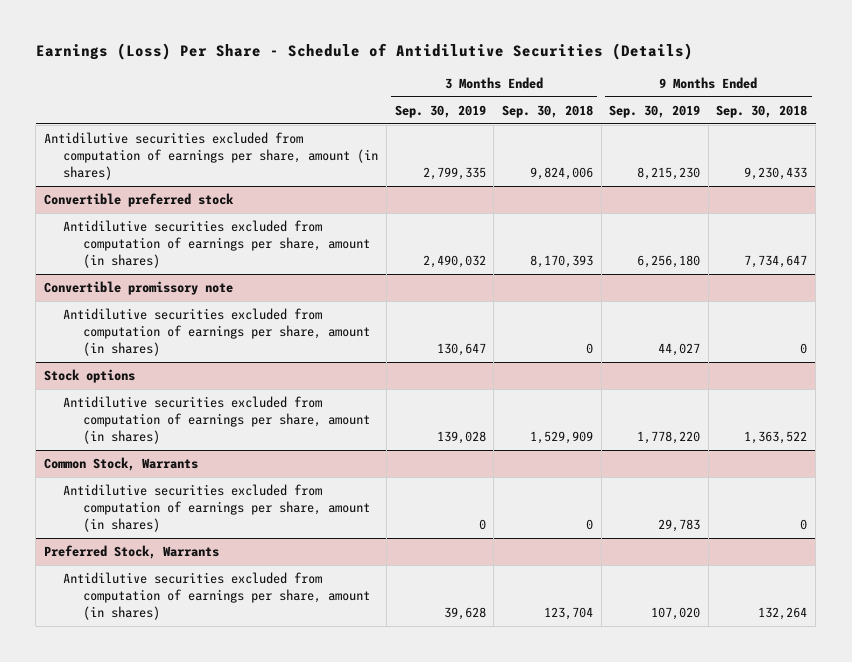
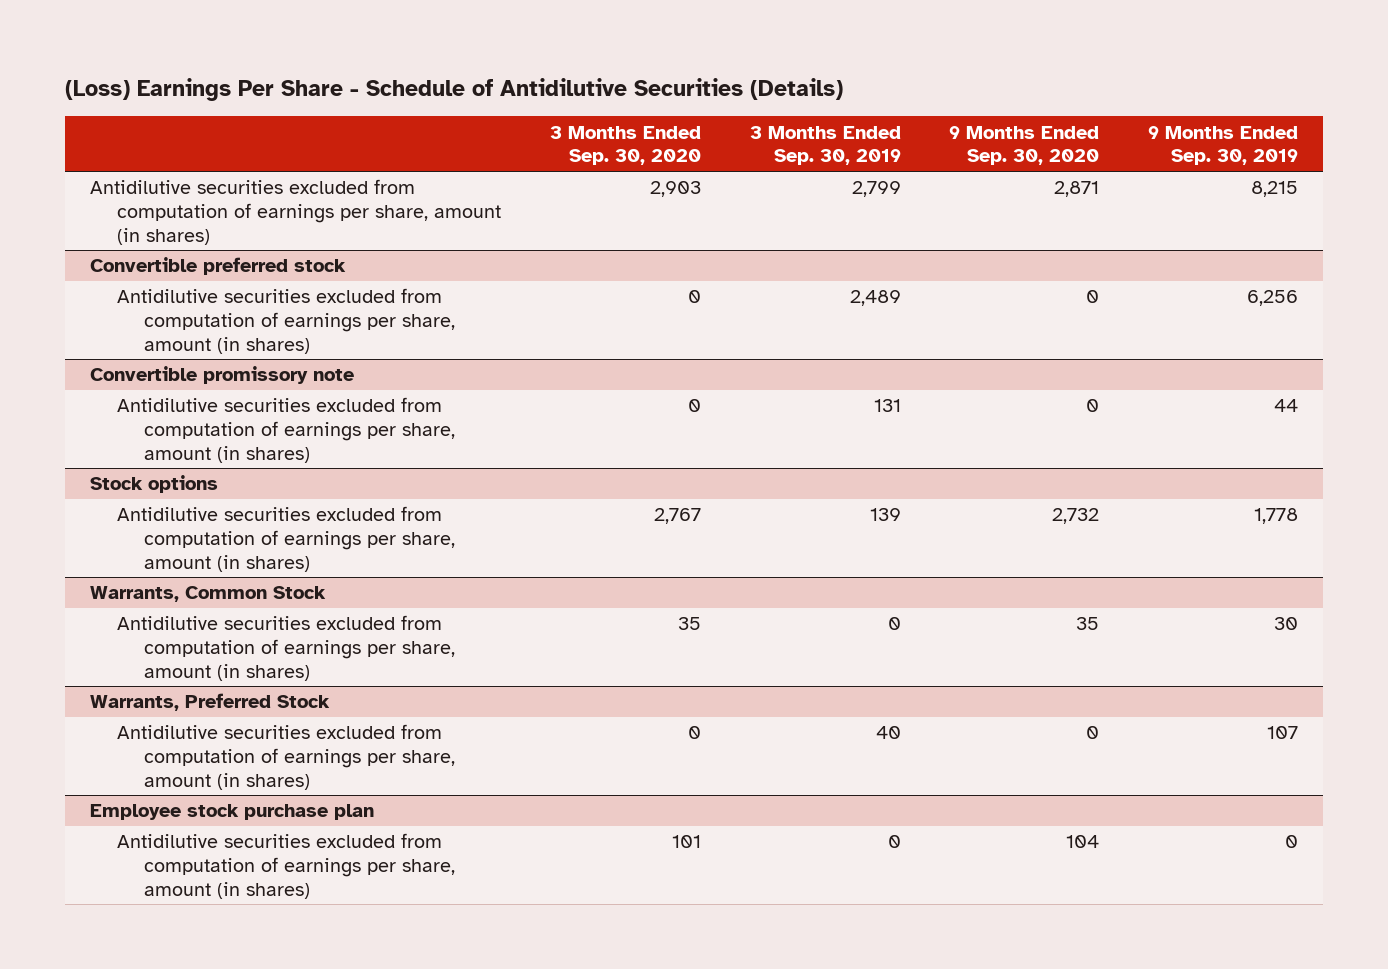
[35,43,693,61] Earnings (Loss) Per Share - Schedule of Antidilutive Securities (Details) -> [65,78,844,102] (Loss) Earnings Per Share - Schedule of Antidilutive Securities (Details)
[501,104,593,118] Sep. 30, 2018 -> none
[716,104,808,118] Sep. 30, 2018 -> none
none -> [549,125,701,166] 3 Months Ended Sep. 30, 2020
none -> [949,125,1100,166] 9 Months Ended Sep. 30, 2020
[422,166,486,180] 2,799,335 -> [851,181,901,198] 2,799
[637,166,701,180] 8,215,230 -> [1251,181,1299,198] 8,215
[422,254,486,268] 2,490,032 -> [849,290,901,307] 2,489
[637,254,701,268] 6,256,180 -> [1247,290,1299,307] 6,256
[436,342,486,356] 130,647 -> [873,399,901,413] 131
[658,342,701,356] 44,027 -> [1274,399,1299,413] 44
[436,430,486,444] 139,028 -> [869,508,901,522] 139
[637,430,701,444] 1,778,220 -> [1254,508,1299,525] 1,778
[44,457,199,472] Common Stock, Warrants -> [89,586,326,603] Warrants, Common Stock
[658,518,701,532] 29,783 -> [1274,617,1299,631] 30
[44,545,220,560] Preferred Stock, Warrants -> [89,693,330,712] Warrants, Preferred Stock
[443,606,486,620] 39,628 -> [875,726,901,740] 40
[651,606,701,620] 107,020 -> [1267,726,1299,740] 107
none -> [89,804,374,821] Employee stock purchase plan
none -> [116,833,455,899] Antidilutive securities excluded from computation of earnings per share, amount (in shares)

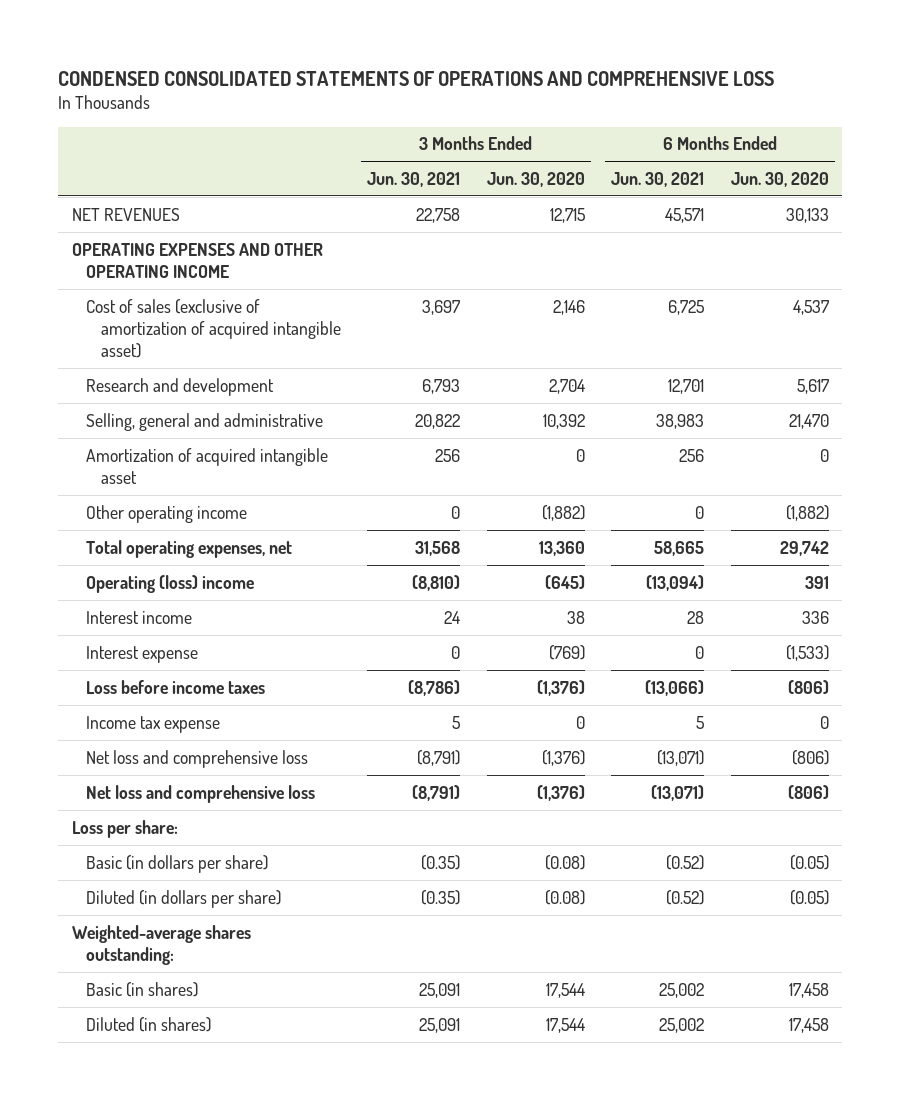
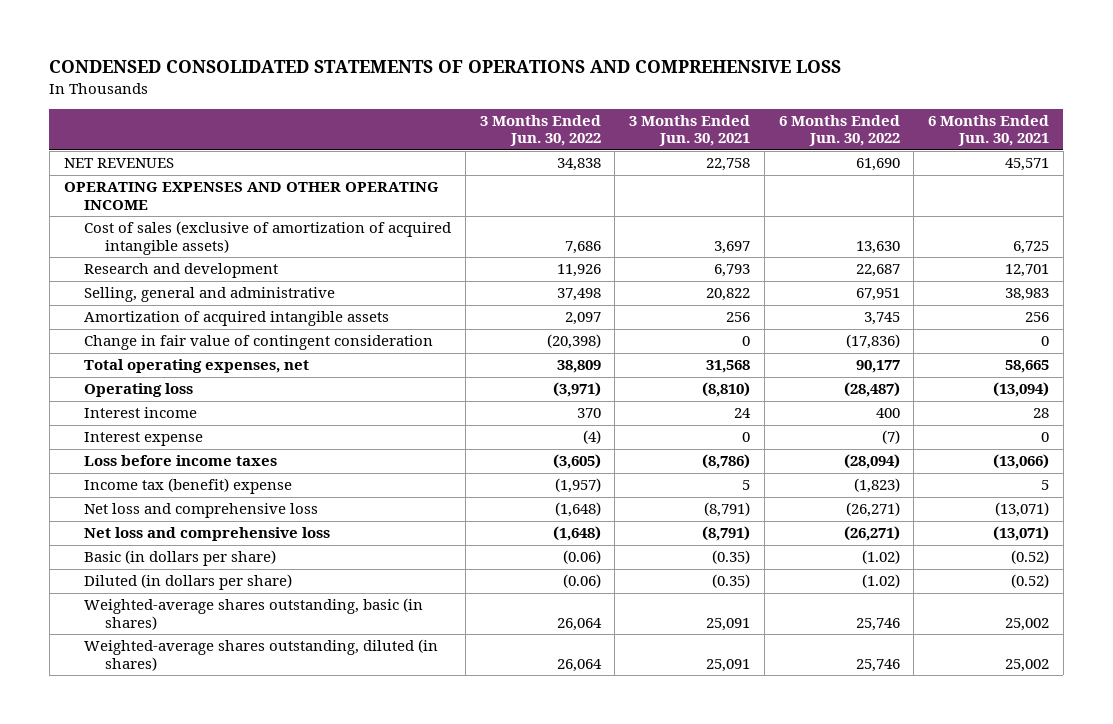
[486,172,585,188] Jun. 30, 2020 -> none
[730,172,829,188] Jun. 30, 2020 -> none
none -> [479,114,601,147] 3 Months Ended Jun. 30, 2022
none -> [778,114,900,147] 6 Months Ended Jun. 30, 2022
[86,298,341,359] Cost of sales (exclusive of amortization of acquired intangible asset) -> [84,221,452,255] Cost of sales (exclusive of amortization of acquired intangible assets)
[86,504,248,523] Other operating income -> none
[86,447,329,485] Amortization of acquired intangible asset -> [84,311,390,327] Amortization of acquired intangible assets
none -> [84,335,434,351] Change in fair value of contingent consideration
[86,574,255,593] Operating (loss) income -> [84,383,194,398] Operating loss
[86,715,221,733] Income tax expense -> [84,478,293,495] Income tax (benefit) expense
[71,819,178,838] Loss per share: -> none
[71,924,251,966] Weighted-average shares outstanding: -> none
[86,981,199,997] Basic (in shares) -> [84,598,424,630] Weighted-average shares outstanding, basic (in shares)
[86,1016,212,1032] Diluted (in shares) -> [84,639,439,671] Weighted-average shares outstanding, diluted (in shares)

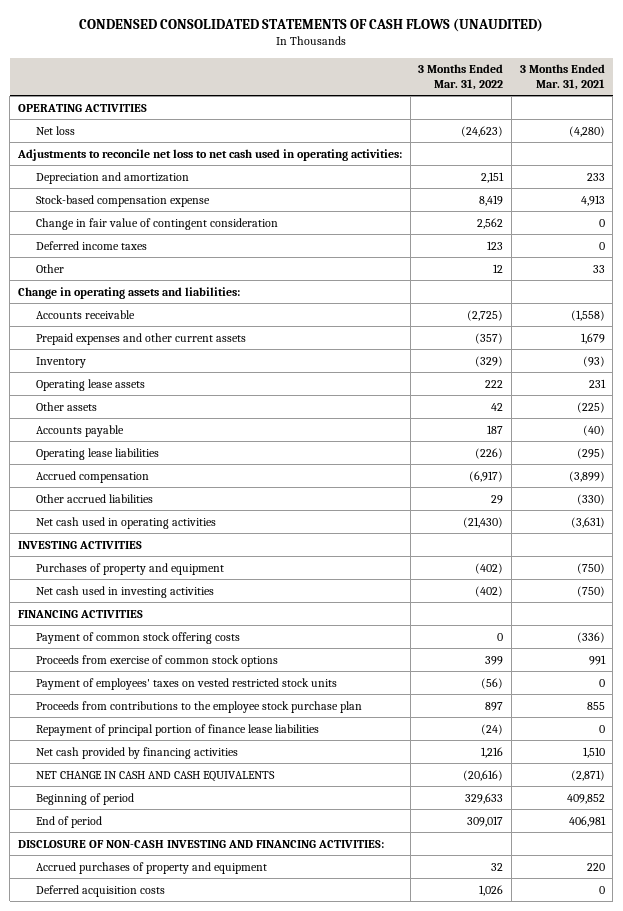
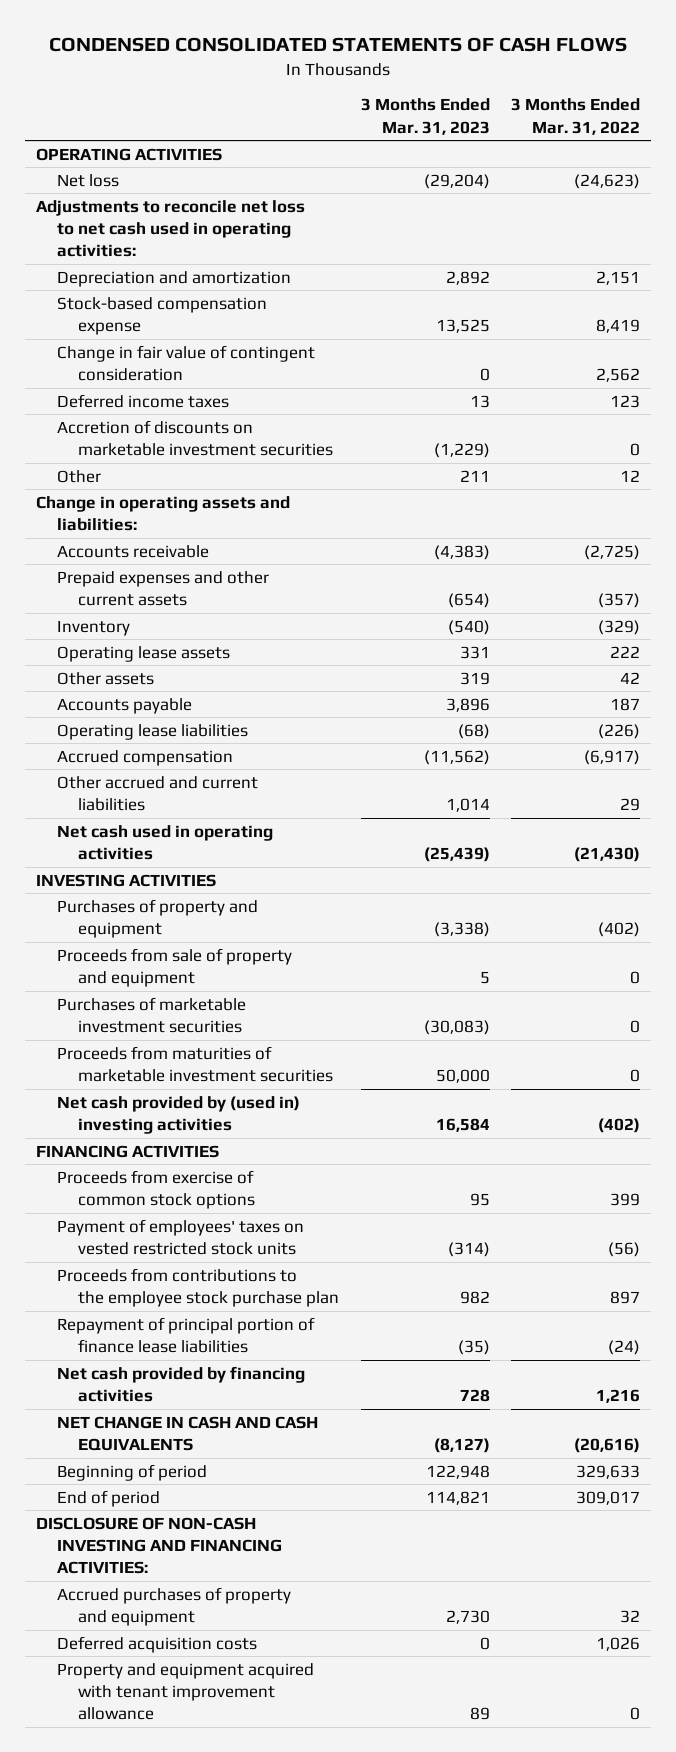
[79,17,544,32] CONDENSED CONSOLIDATED STATEMENTS OF CASH FLOWS (UNAUDITED) -> [49,37,628,53] CONDENSED CONSOLIDATED STATEMENTS OF CASH FLOWS
[519,64,605,90] 3 Months Ended Mar. 31, 2021 -> none
none -> [360,98,490,135] 3 Months Ended Mar. 31, 2023
none -> [56,419,333,457] Accretion of discounts on marketable investment securities
[35,493,153,503] Other accrued liabilities -> [56,775,258,812] Other accrued and current liabilities
none -> [56,947,292,988] Proceeds from sale of property and equipment
none -> [56,996,246,1034] Purchases of marketable investment securities
none -> [56,1045,333,1083] Proceeds from maturities of marketable investment securities
[35,585,214,598] Net cash used in investing activities -> [56,1095,300,1135] Net cash provided by (used in) investing activities
[35,631,240,644] Payment of common stock offering costs -> none
none -> [56,1662,314,1721] Property and equipment acquired with tenant improvement allowance

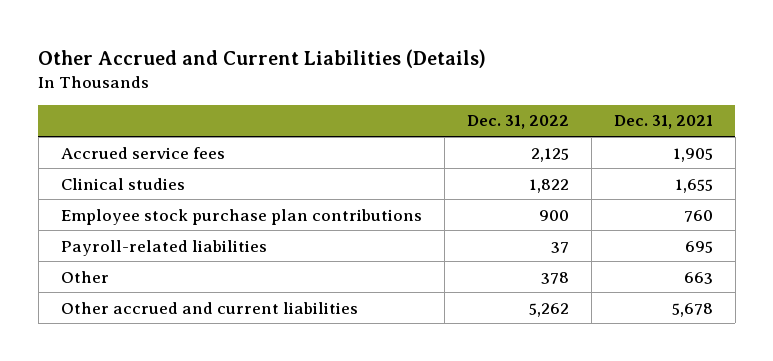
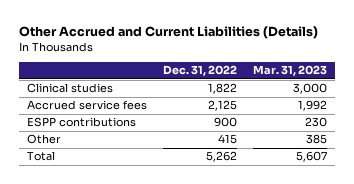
[613,115,713,130] Dec. 31, 2021 -> none
none -> [253,65,328,77] Mar. 31, 2023
[60,239,267,256] Payroll-related liabilities -> none
[60,146,225,159] Accrued service fees -> [26,100,147,111] Accrued service fees
[60,208,422,225] Employee stock purchase plan contributions -> [26,117,136,128] ESPP contributions
[540,271,569,284] 378 -> [217,134,237,145] 415
[60,301,358,314] Other accrued and current liabilities -> [26,151,55,162] Total

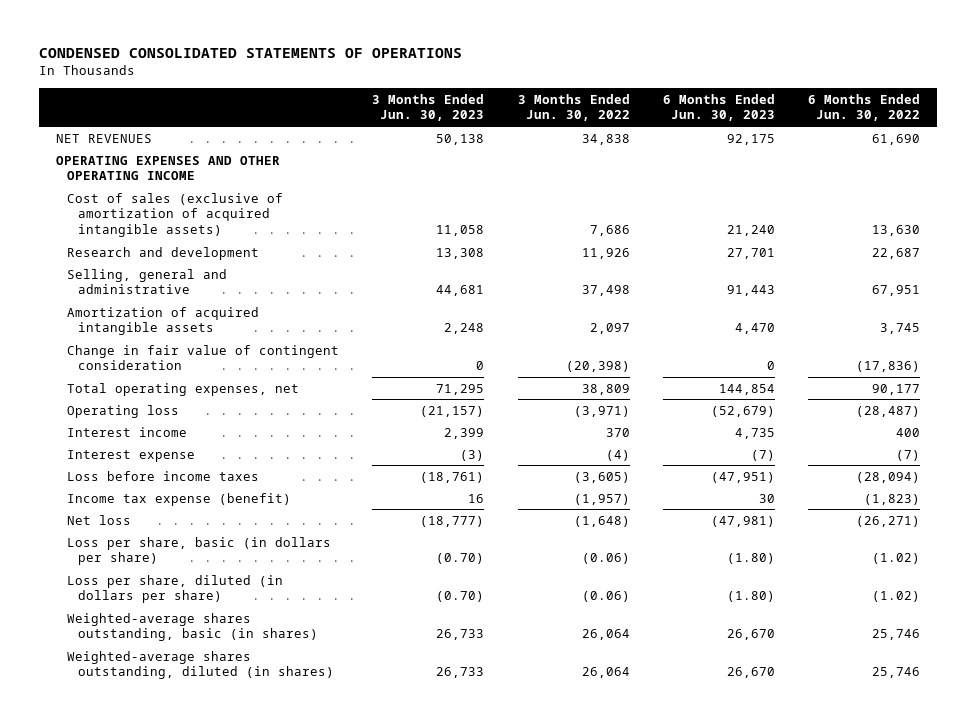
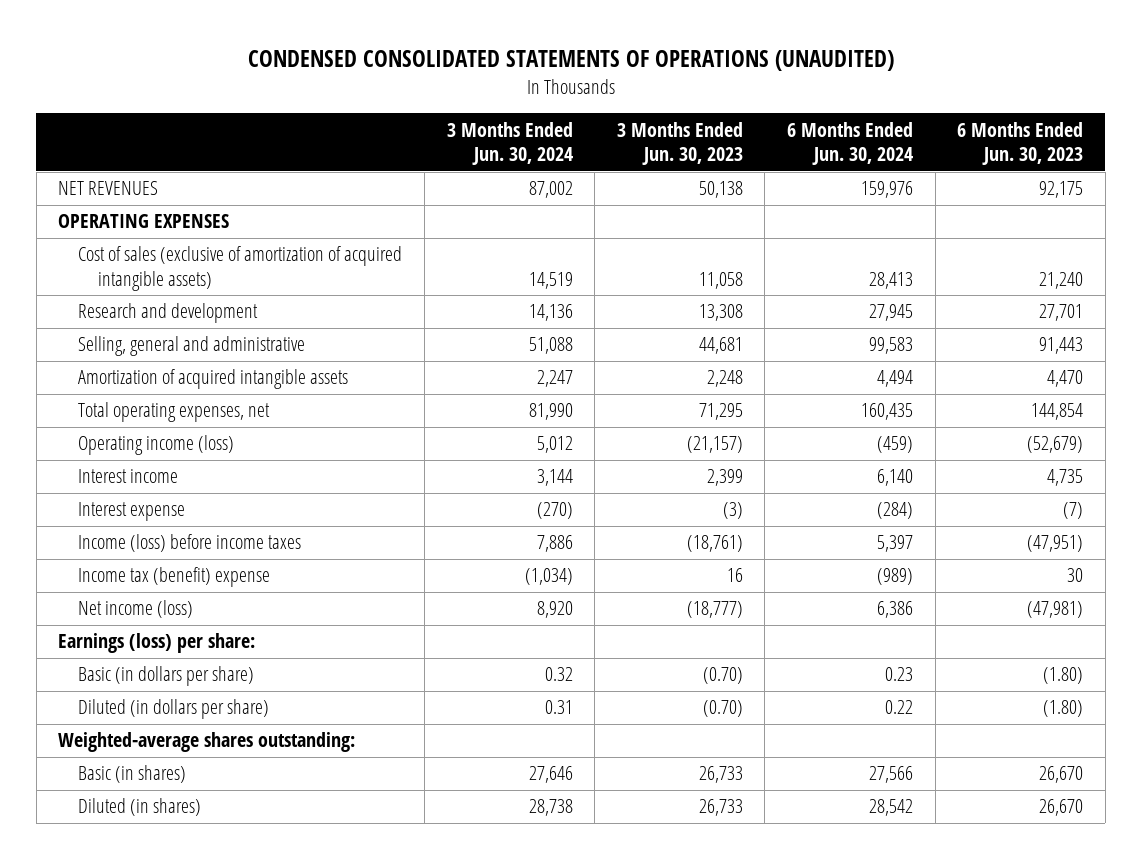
[39,48,463,59] CONDENSED CONSOLIDATED STATEMENTS OF OPERATIONS -> [247,49,894,71] CONDENSED CONSOLIDATED STATEMENTS OF OPERATIONS (UNAUDITED)
[517,93,630,122] 3 Months Ended Jun. 30, 2022 -> none
[808,93,921,122] 6 Months Ended Jun. 30, 2022 -> none
none -> [446,121,573,166] 3 Months Ended Jun. 30, 2024
none -> [787,121,914,166] 6 Months Ended Jun. 30, 2024
[55,155,280,181] OPERATING EXPENSES AND OTHER OPERATING INCOME -> none
none -> [58,214,230,229] OPERATING EXPENSES
[67,344,340,371] Change in fair value of contingent consideration -> none
[67,404,180,418] Operating loss -> [78,435,235,456] Operating income (loss)
[67,470,260,481] Loss before income taxes -> [78,534,302,553] Income (loss) before income taxes
[67,492,292,506] Income tax expense (benefit) -> [78,567,271,588] Income tax (benefit) expense
[67,514,132,525] Net loss -> [78,600,194,619] Net income (loss)
none -> [58,633,256,654] Earnings (loss) per share:
[67,536,332,566] Loss per share, basic (in dollars per share) -> [78,666,255,687] Basic (in dollars per share)
[67,574,284,604] Loss per share, diluted (in dollars per share) -> [78,699,270,720] Diluted (in dollars per share)
none -> [58,732,356,753] Weighted-average shares outstanding:
[67,612,319,642] Weighted-average shares outstanding, basic (in shares) -> [78,765,187,784] Basic (in shares)
[67,650,335,680] Weighted-average shares outstanding, diluted (in shares) -> [78,798,202,817] Diluted (in shares)

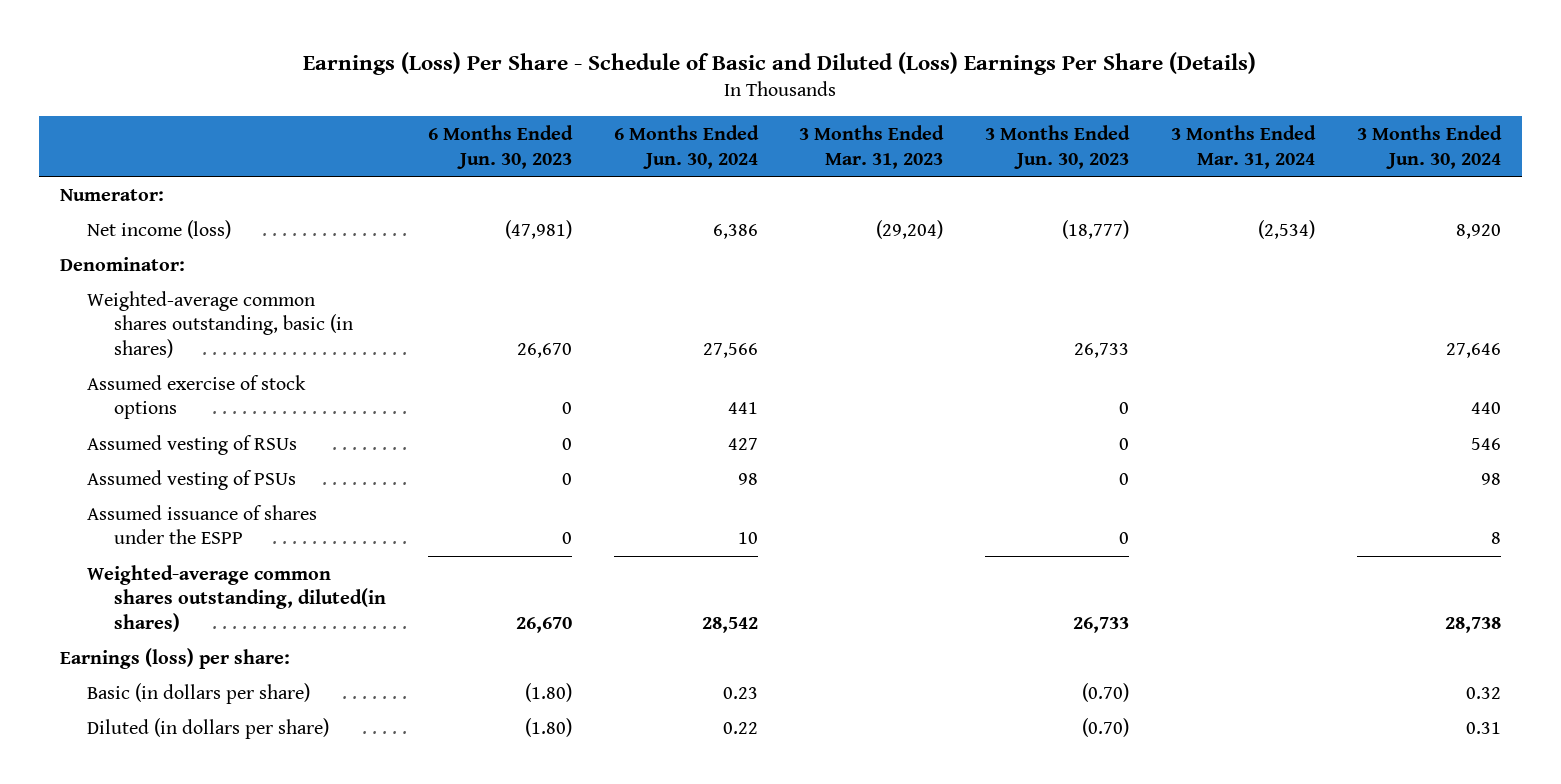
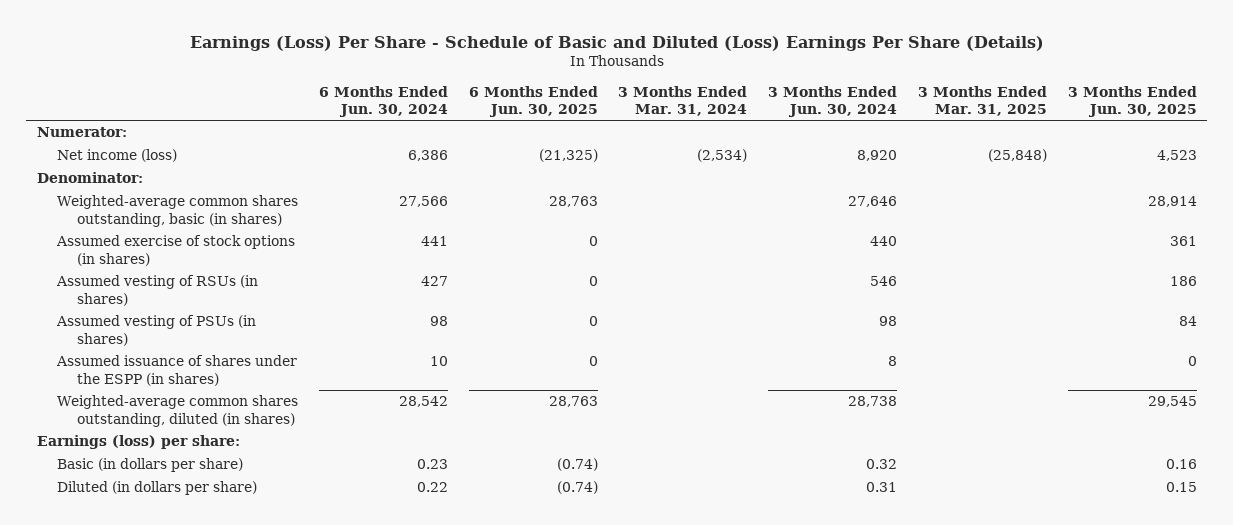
[427,124,573,169] 6 Months Ended Jun. 30, 2023 -> none
[799,124,945,169] 3 Months Ended Mar. 31, 2023 -> none
[985,124,1131,169] 3 Months Ended Jun. 30, 2023 -> none
none -> [468,85,598,117] 6 Months Ended Jun. 30, 2025
none -> [917,85,1047,116] 3 Months Ended Mar. 31, 2025
none -> [1067,85,1197,117] 3 Months Ended Jun. 30, 2025
[87,374,307,420] Assumed exercise of stock options -> [56,235,296,266] Assumed exercise of stock options (in shares)
[87,434,298,455] Assumed vesting of RSUs -> [56,275,259,306] Assumed vesting of RSUs (in shares)
[87,469,297,490] Assumed vesting of PSUs -> [56,315,257,346] Assumed vesting of PSUs (in shares)
[87,504,318,545] Assumed issuance of shares under the ESPP -> [56,355,298,386] Assumed issuance of shares under the ESPP (in shares)
[87,564,387,632] Weighted-average common shares outstanding, diluted(in shares) -> [57,395,299,427] Weighted-average common shares outstanding, diluted (in shares)

